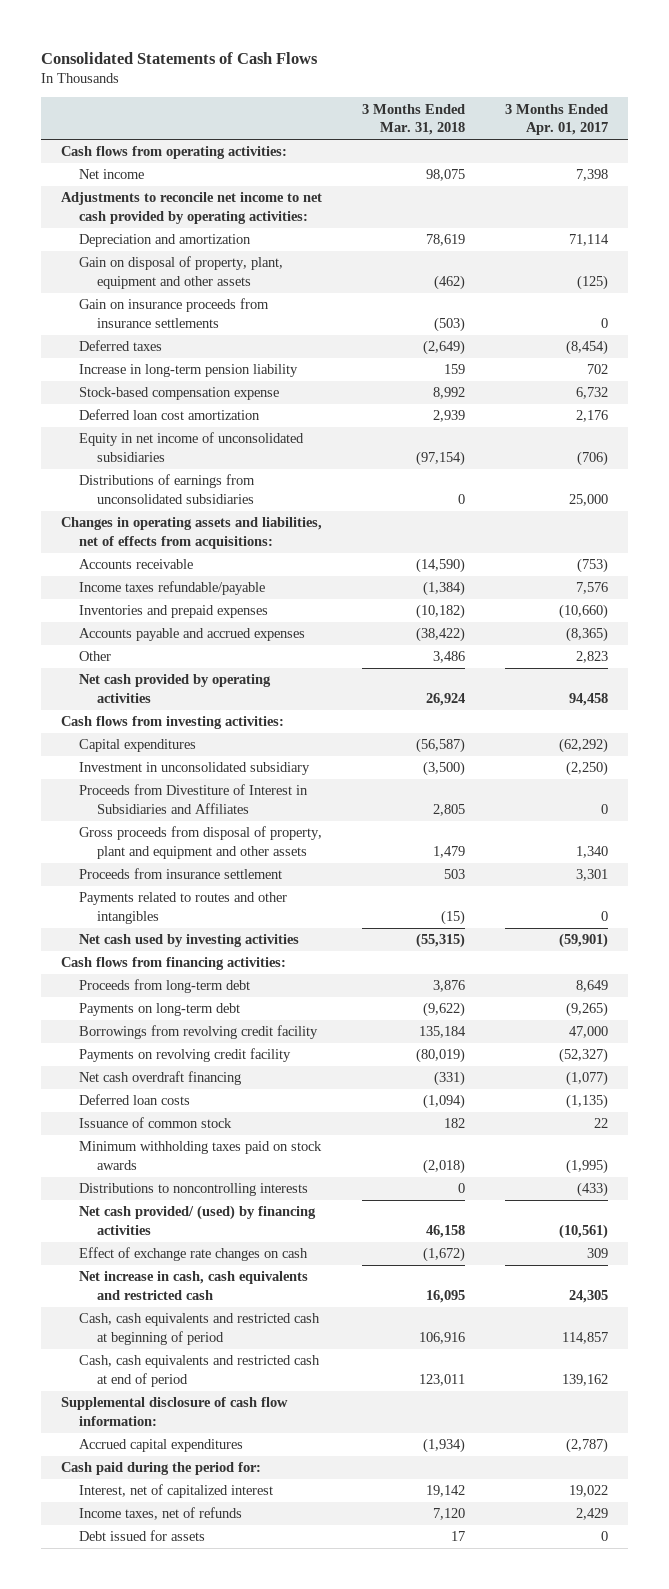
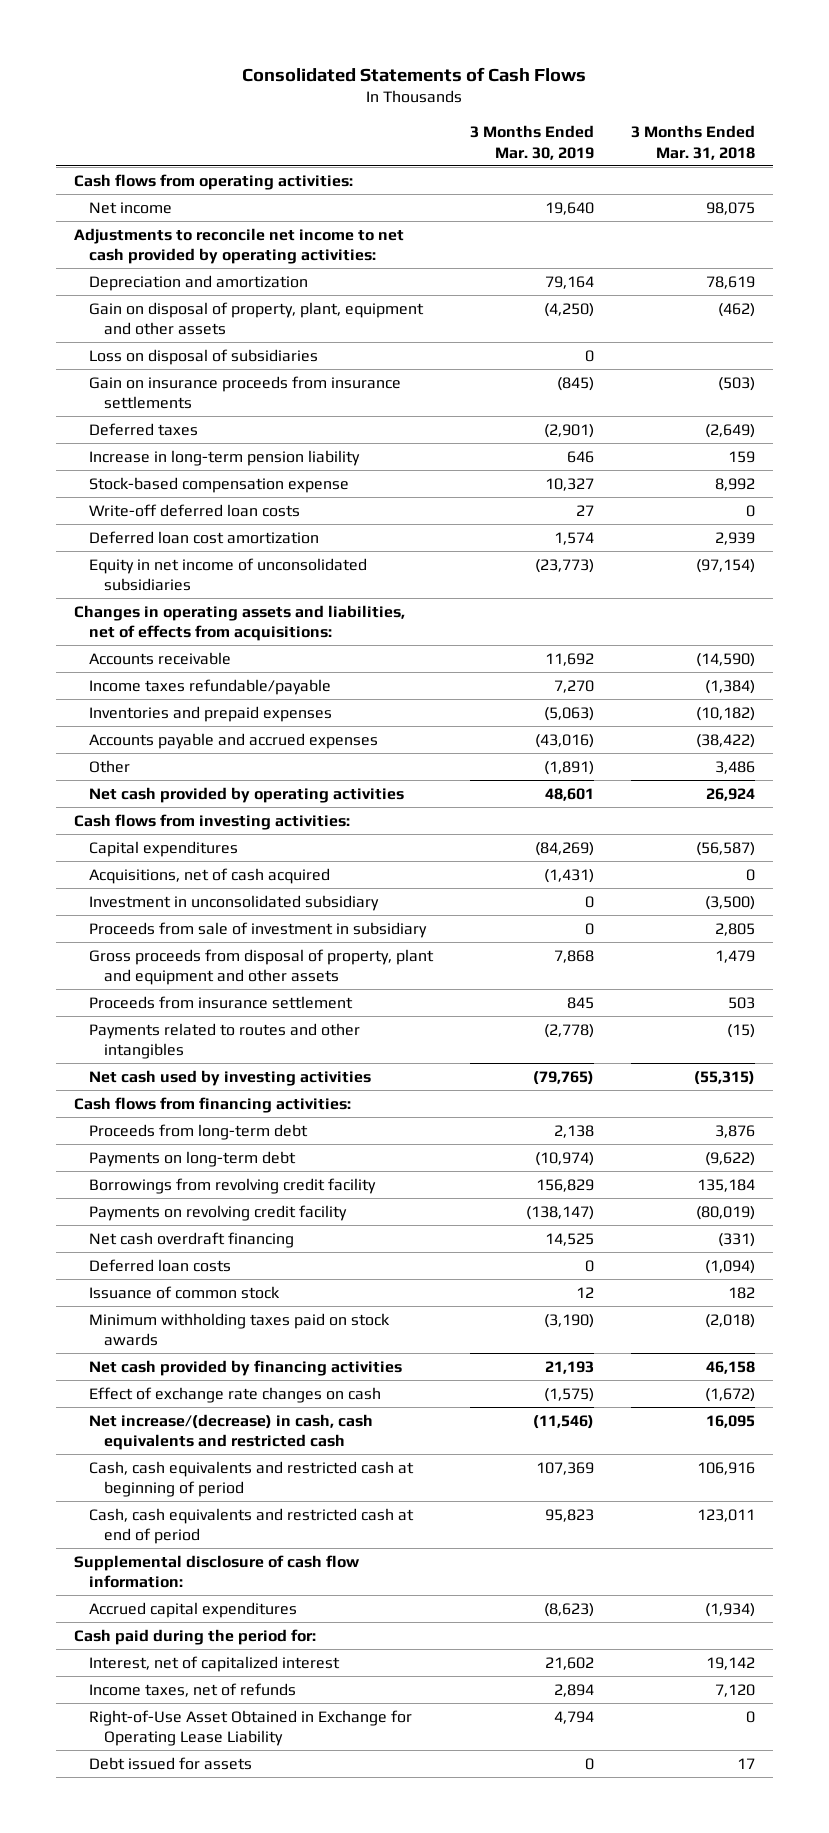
[504,103,608,136] 3 Months Ended Apr. 01, 2017 -> none
none -> [469,125,594,160] 3 Months Ended Mar. 30, 2019
none -> [89,348,319,365] Loss on disposal of subsidiaries
none -> [89,503,301,517] Write-off deferred loan costs
[78,474,255,504] Distributions of earnings from unconsolidated subsidiaries -> none
none -> [89,867,331,884] Acquisitions, net of cash acquired
[78,784,308,814] Proceeds from Divestiture of Interest in Subsidiaries and Affiliates -> [89,921,428,938] Proceeds from sale of investment in subsidiary
[78,1183,308,1197] Distributions to noncontrolling interests -> none
[78,1205,316,1235] Net cash provided/ (used) by financing activities -> [89,1359,403,1376] Net cash provided by financing activities
[78,1271,308,1300] Net increase in cash, cash equivalents and restricted cash -> [89,1413,374,1450] Net increase/(decrease) in cash, cash equivalents and restricted cash
none -> [89,1709,413,1746] Right-of-Use Asset Obtained in Exchange for Operating Lease Liability

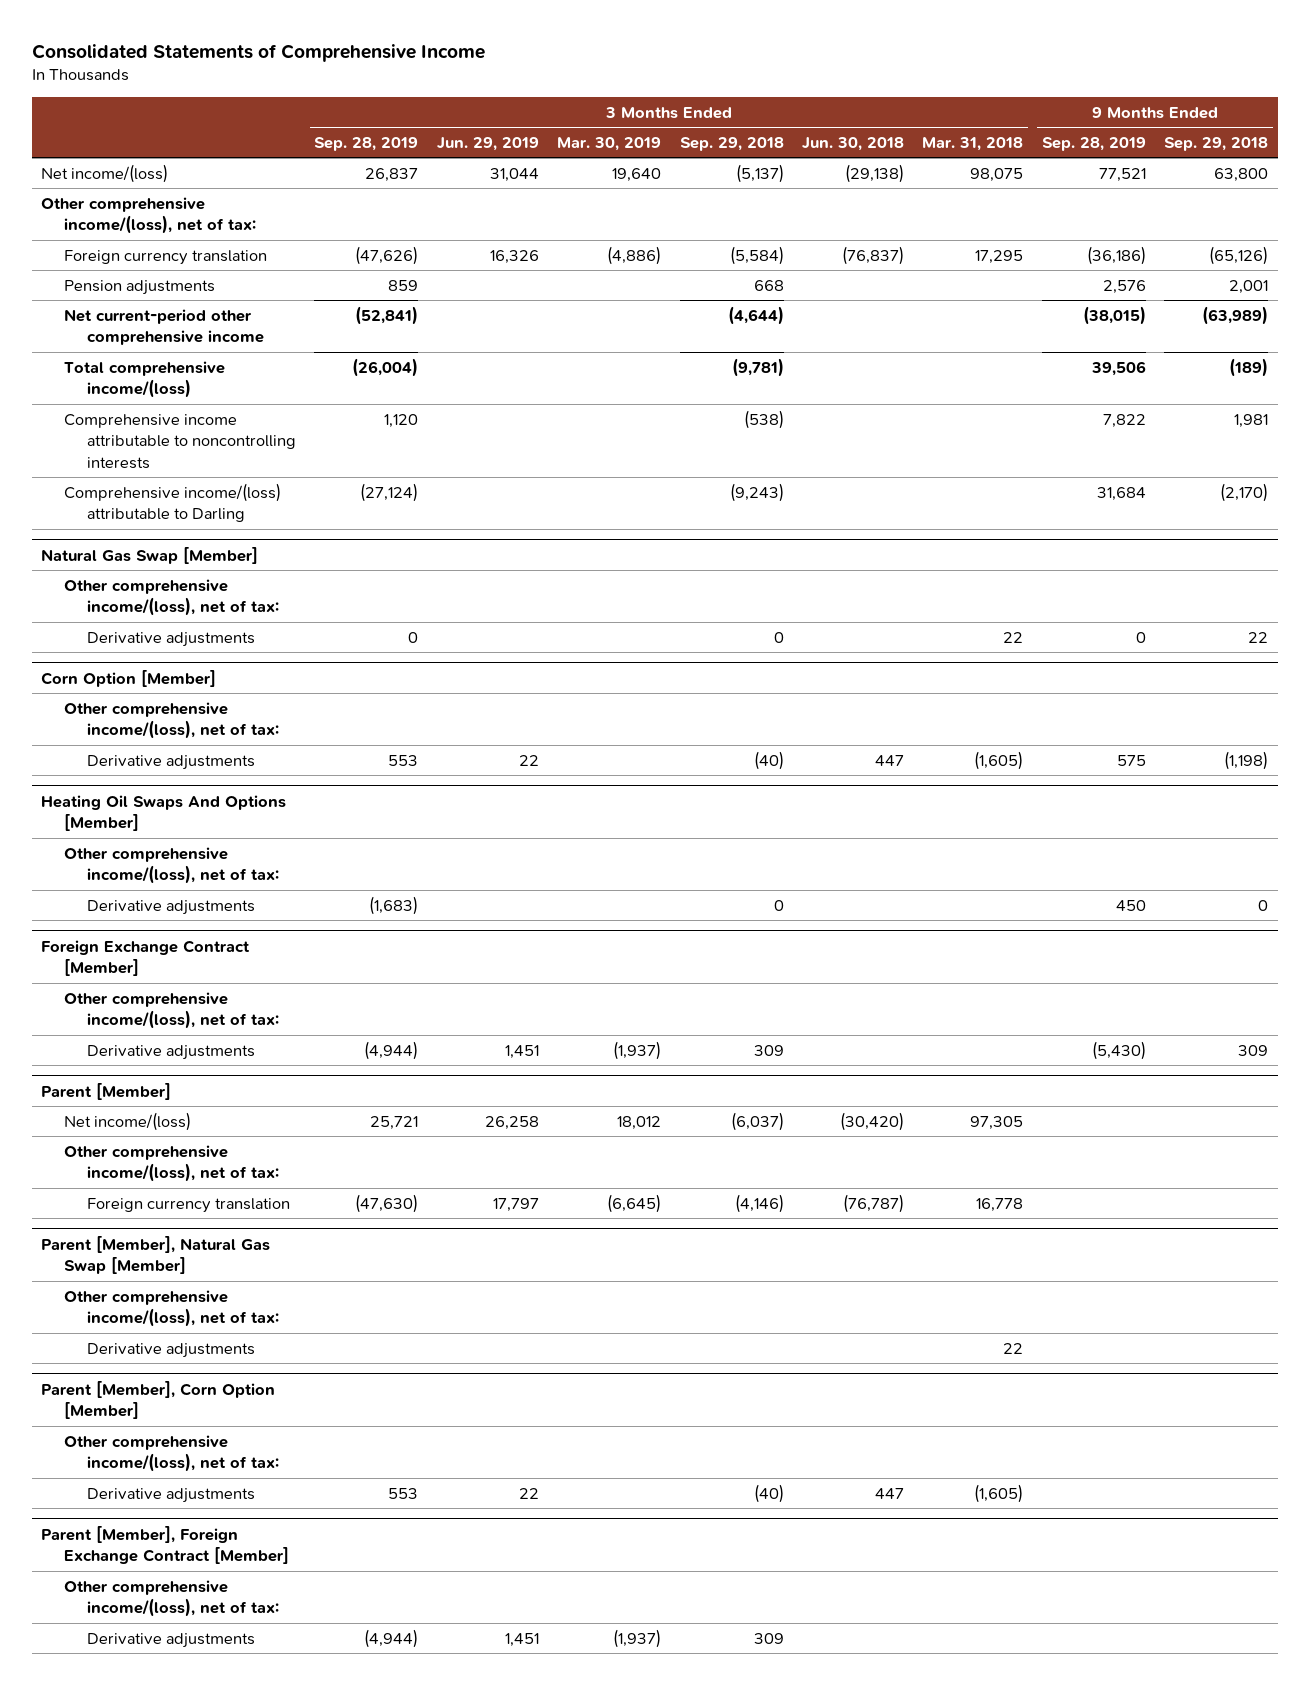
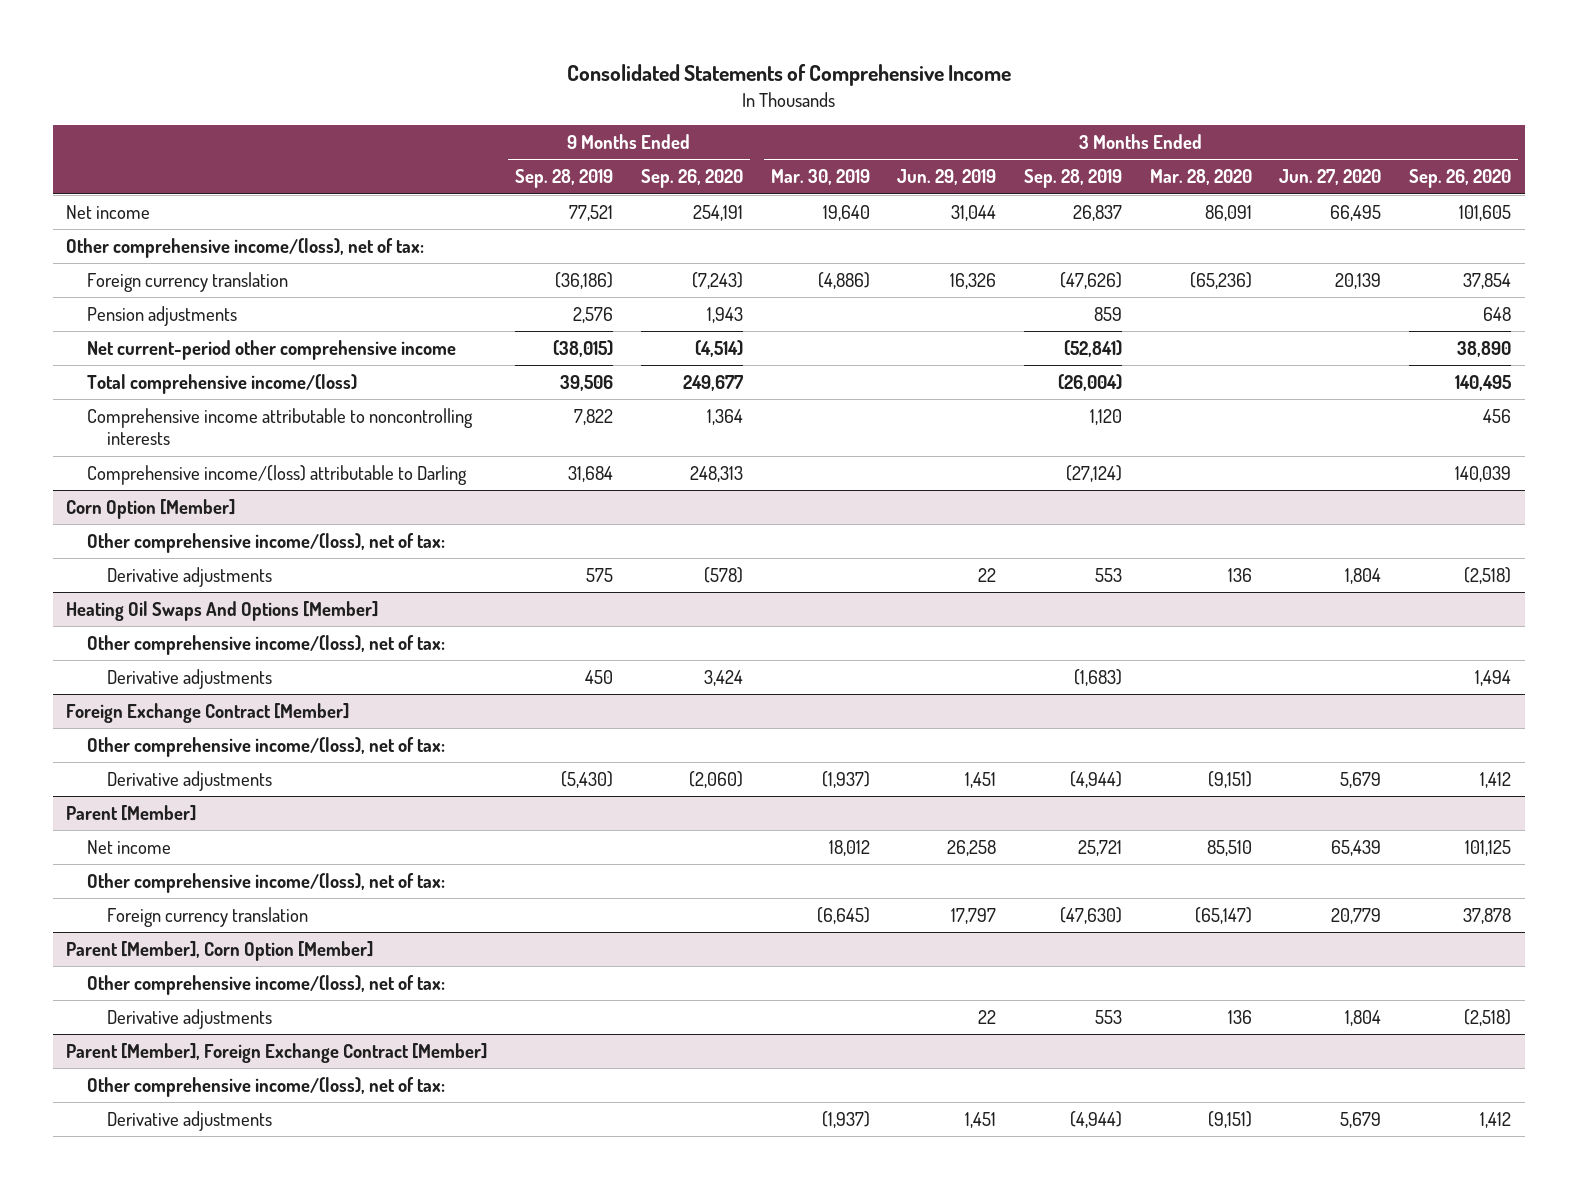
[679,136,784,151] Sep. 29, 2018 -> none
[802,136,905,151] Jun. 30, 2018 -> none
[922,136,1024,151] Mar. 31, 2018 -> none
[1164,136,1269,151] Sep. 29, 2018 -> none
none -> [640,169,743,189] Sep. 26, 2020
none -> [1149,169,1252,186] Mar. 28, 2020
none -> [1279,169,1382,186] Jun. 27, 2020
none -> [1409,169,1512,189] Sep. 26, 2020
[41,163,169,183] Net income/(loss) -> [66,204,151,219] Net income
[41,546,259,564] Natural Gas Swap [Member] -> none
[63,578,279,617] Other comprehensive income/(loss), net of tax: -> none
[86,631,255,647] Derivative adjustments -> none
[63,1111,191,1131] Net income/(loss) -> [86,839,171,854] Net income
[41,1235,271,1275] Parent [Member], Natural Gas Swap [Member] -> none
[63,1289,279,1328] Other comprehensive income/(loss), net of tax: -> none
[86,1342,255,1358] Derivative adjustments -> none

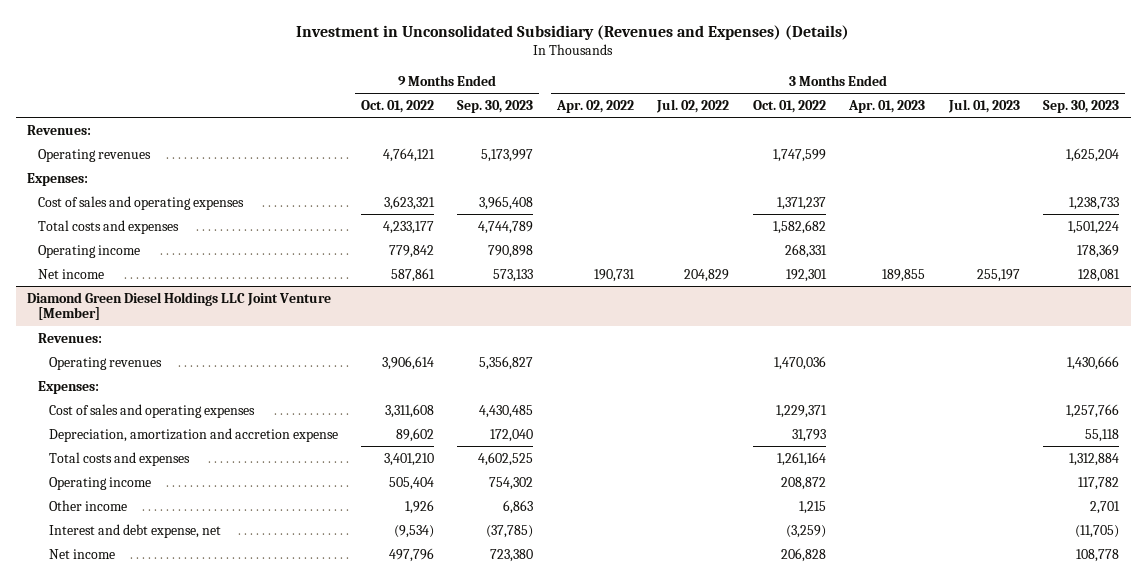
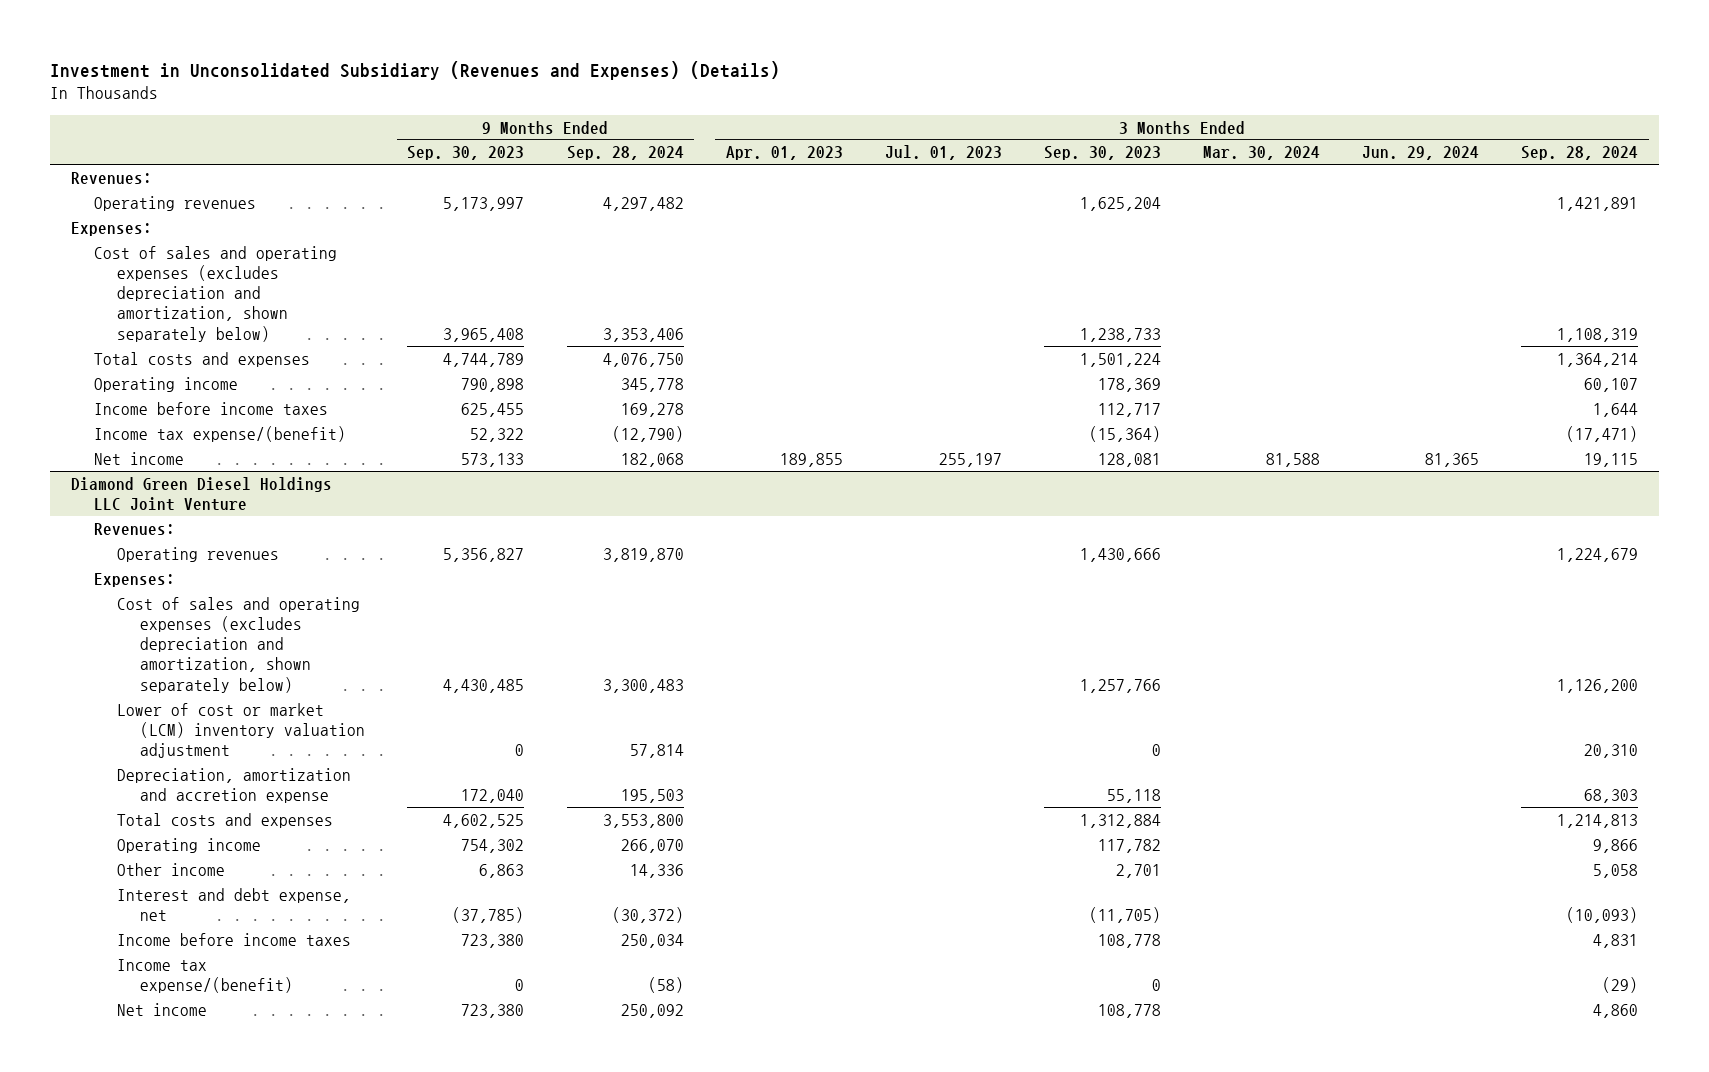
[360,99,434,113] Oct. 01, 2022 -> none
[555,99,634,113] Apr. 02, 2022 -> none
[656,98,730,113] Jul. 02, 2022 -> none
[752,99,826,113] Oct. 01, 2022 -> none
none -> [566,146,684,161] Sep. 28, 2024
none -> [1203,146,1321,161] Mar. 30, 2024
none -> [1362,146,1480,161] Jun. 29, 2024
none -> [1521,146,1639,161] Sep. 28, 2024
[37,195,244,210] Cost of sales and operating expenses -> [94,245,338,342] Cost of sales and operating expenses (excludes depreciation and amortization, shown separately below)
none -> [94,401,329,415] Income before income taxes
none -> [94,425,347,442] Income tax expense/(benefit)
[27,291,332,321] Diamond Green Diesel Holdings LLC Joint Venture [Member] -> [70,476,332,511] Diamond Green Diesel Holdings LLC Joint Venture
[48,403,255,418] Cost of sales and operating expenses -> [117,596,361,693] Cost of sales and operating expenses (excludes depreciation and amortization, shown separately below)
none -> [117,702,366,759] Lower of cost or market (LCM) inventory valuation adjustment
none -> [117,932,352,946] Income before income taxes
none -> [117,958,294,993] Income tax expense/(benefit)

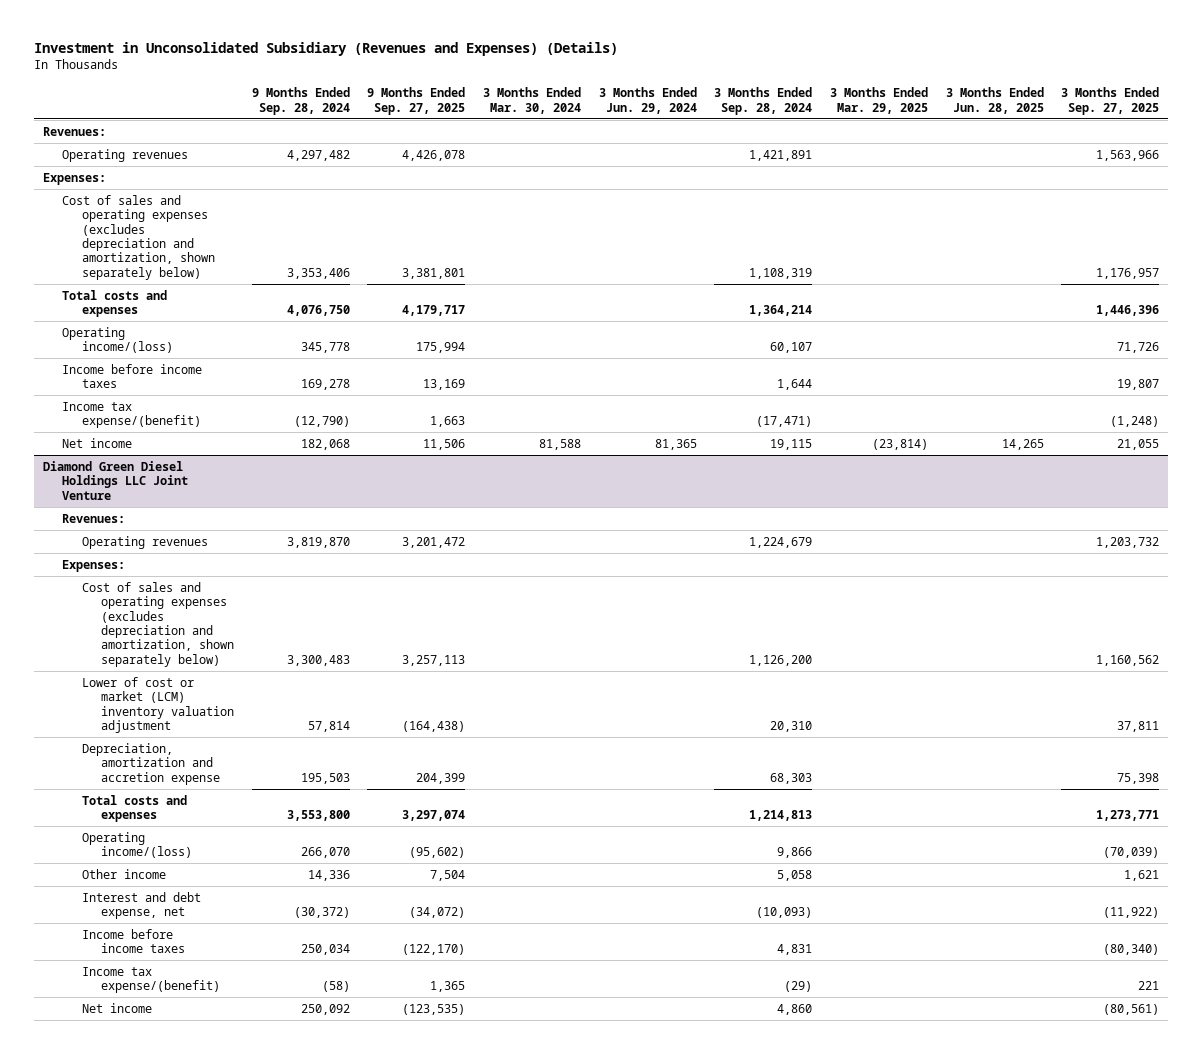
[407,146,525,161] Sep. 30, 2023 -> none
[725,146,843,161] Apr. 01, 2023 -> none
[884,145,1002,161] Jul. 01, 2023 -> none
[1043,146,1161,161] Sep. 30, 2023 -> none
none -> [367,87,466,115] 9 Months Ended Sep. 27, 2025
none -> [830,87,929,114] 3 Months Ended Mar. 29, 2025
none -> [945,87,1044,114] 3 Months Ended Jun. 28, 2025
none -> [1061,87,1160,115] 3 Months Ended Sep. 27, 2025
[94,376,239,392] Operating income -> [62,326,173,354] Operating income/(loss)
[117,837,262,853] Operating income -> [81,831,193,859] Operating income/(loss)

